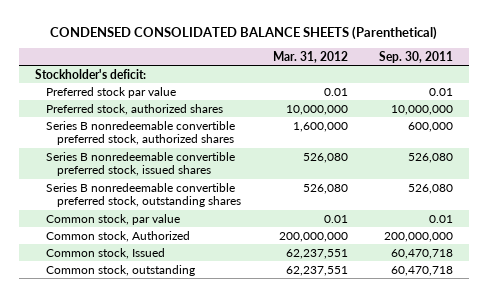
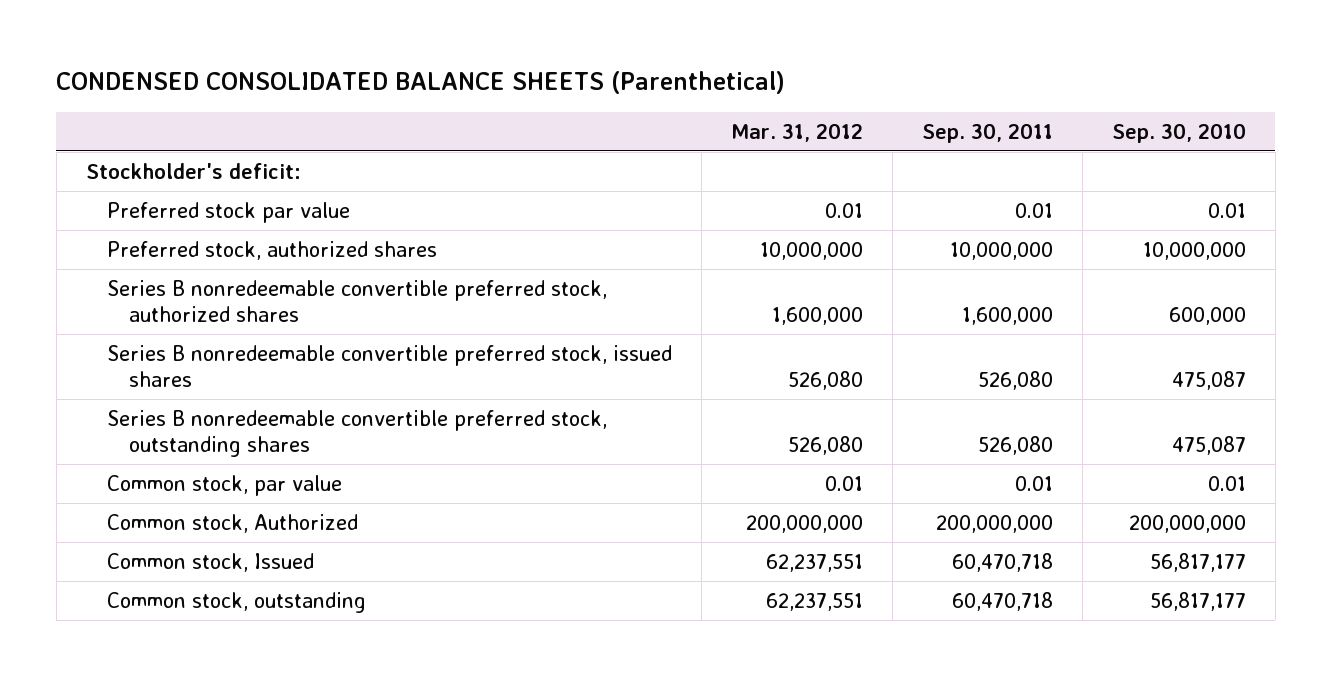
none -> [1111,122,1246,143] Sep. 30, 2010
[407,121,453,132] 600,000 -> [961,306,1053,325] 1,600,000

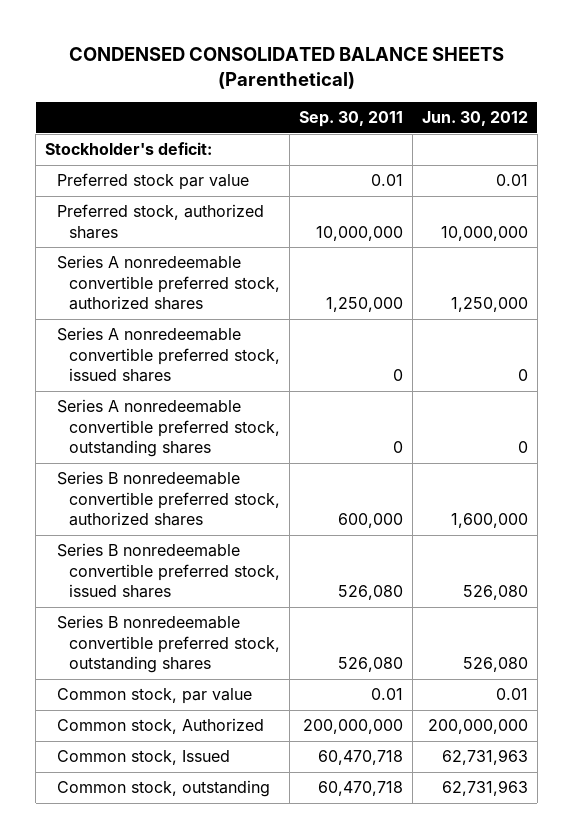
[731,122,864,142] Mar. 31, 2012 -> none
[1111,122,1246,143] Sep. 30, 2010 -> none
none -> [421,111,528,127] Jun. 30, 2012
none -> [57,255,281,310] Series A nonredeemable convertible preferred stock, authorized shares
none -> [57,327,281,382] Series A nonredeemable convertible preferred stock, issued shares
none -> [57,399,281,457] Series A nonredeemable convertible preferred stock, outstanding shares
[961,306,1053,325] 1,600,000 -> [338,512,404,528] 600,000

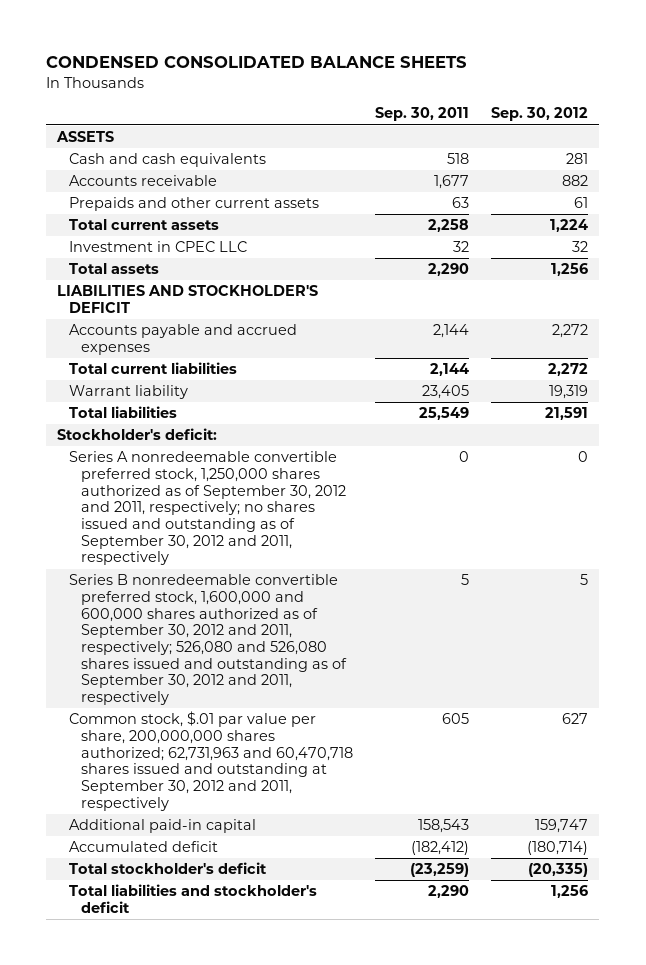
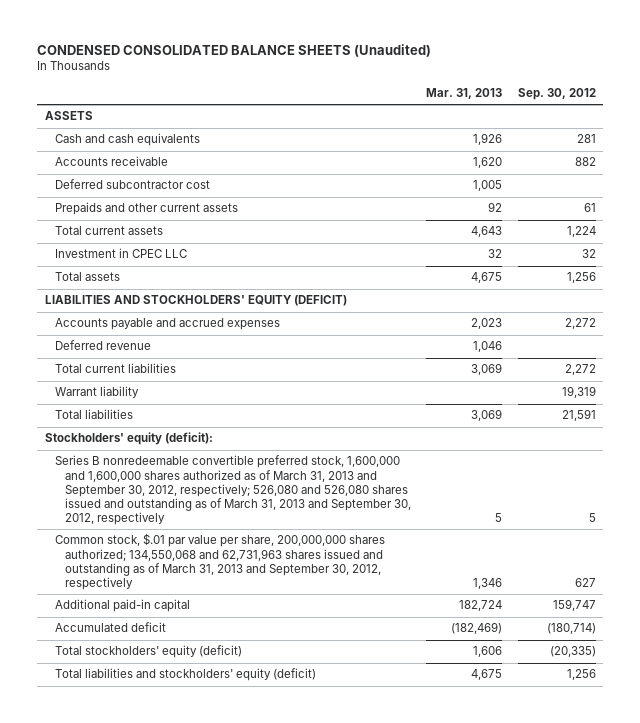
[46,56,468,69] CONDENSED CONSOLIDATED BALANCE SHEETS -> [37,43,432,57] CONDENSED CONSOLIDATED BALANCE SHEETS (Unaudited)
[374,107,469,122] Sep. 30, 2011 -> none
none -> [426,88,503,100] Mar. 31, 2013
none -> [54,179,210,190] Deferred subcontractor cost
[57,285,319,313] LIABILITIES AND STOCKHOLDER'S DEFICIT -> [44,295,347,307] LIABILITIES AND STOCKHOLDERS' EQUITY (DEFICIT)
none -> [54,340,151,351] Deferred revenue
[68,451,346,566] Series A nonredeemable convertible preferred stock, 1,250,000 shares authorized as of September 30, 2012 and 2011, respectively; no shares issued and outstanding as of September 30, 2012 and 2011, respectively -> none
[57,428,218,441] Stockholder's deficit: -> [44,432,213,446] Stockholders' equity (deficit):
[68,574,347,706] Series B nonredeemable convertible preferred stock, 1,600,000 and 600,000 shares authorized as of September 30, 2012 and 2011, respectively; 526,080 and 526,080 shares issued and outstanding as of September 30, 2012 and 2011, respectively -> [54,455,411,526] Series B nonredeemable convertible preferred stock, 1,600,000 and 1,600,000 shares authorized as of March 31, 2013 and September 30, 2012, respectively; 526,080 and 526,080 shares issued and outstanding as of March 31, 2013 and September 30, 2012, respectively
[68,711,353,811] Common stock, $.01 par value per share, 200,000,000 shares authorized; 62,731,963 and 60,470,718 shares issued and outstanding at September 30, 2012 and 2011, respectively -> [54,533,385,591] Common stock, $.01 par value per share, 200,000,000 shares authorized; 134,550,068 and 62,731,963 shares issued and outstanding as of March 31, 2013 and September 30, 2012, respectively
[68,862,267,875] Total stockholder's deficit -> [54,645,242,659] Total stockholders' equity (deficit)
[68,884,317,913] Total liabilities and stockholder's deficit -> [54,668,316,682] Total liabilities and stockholders' equity (deficit)

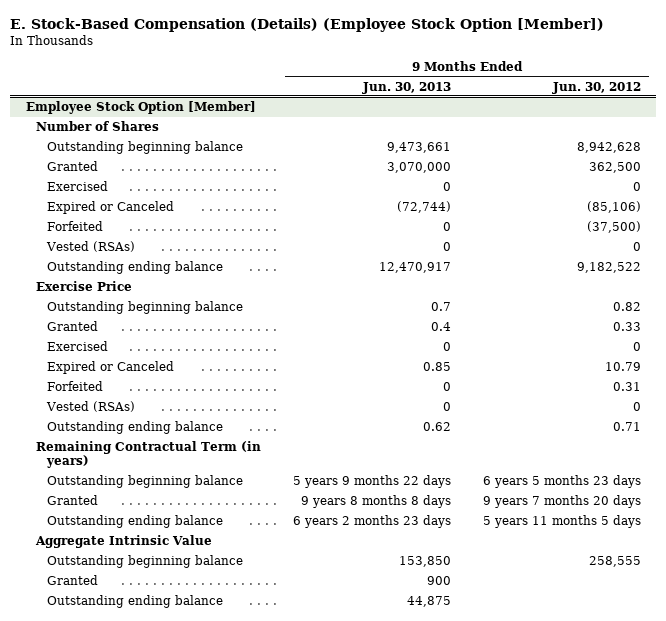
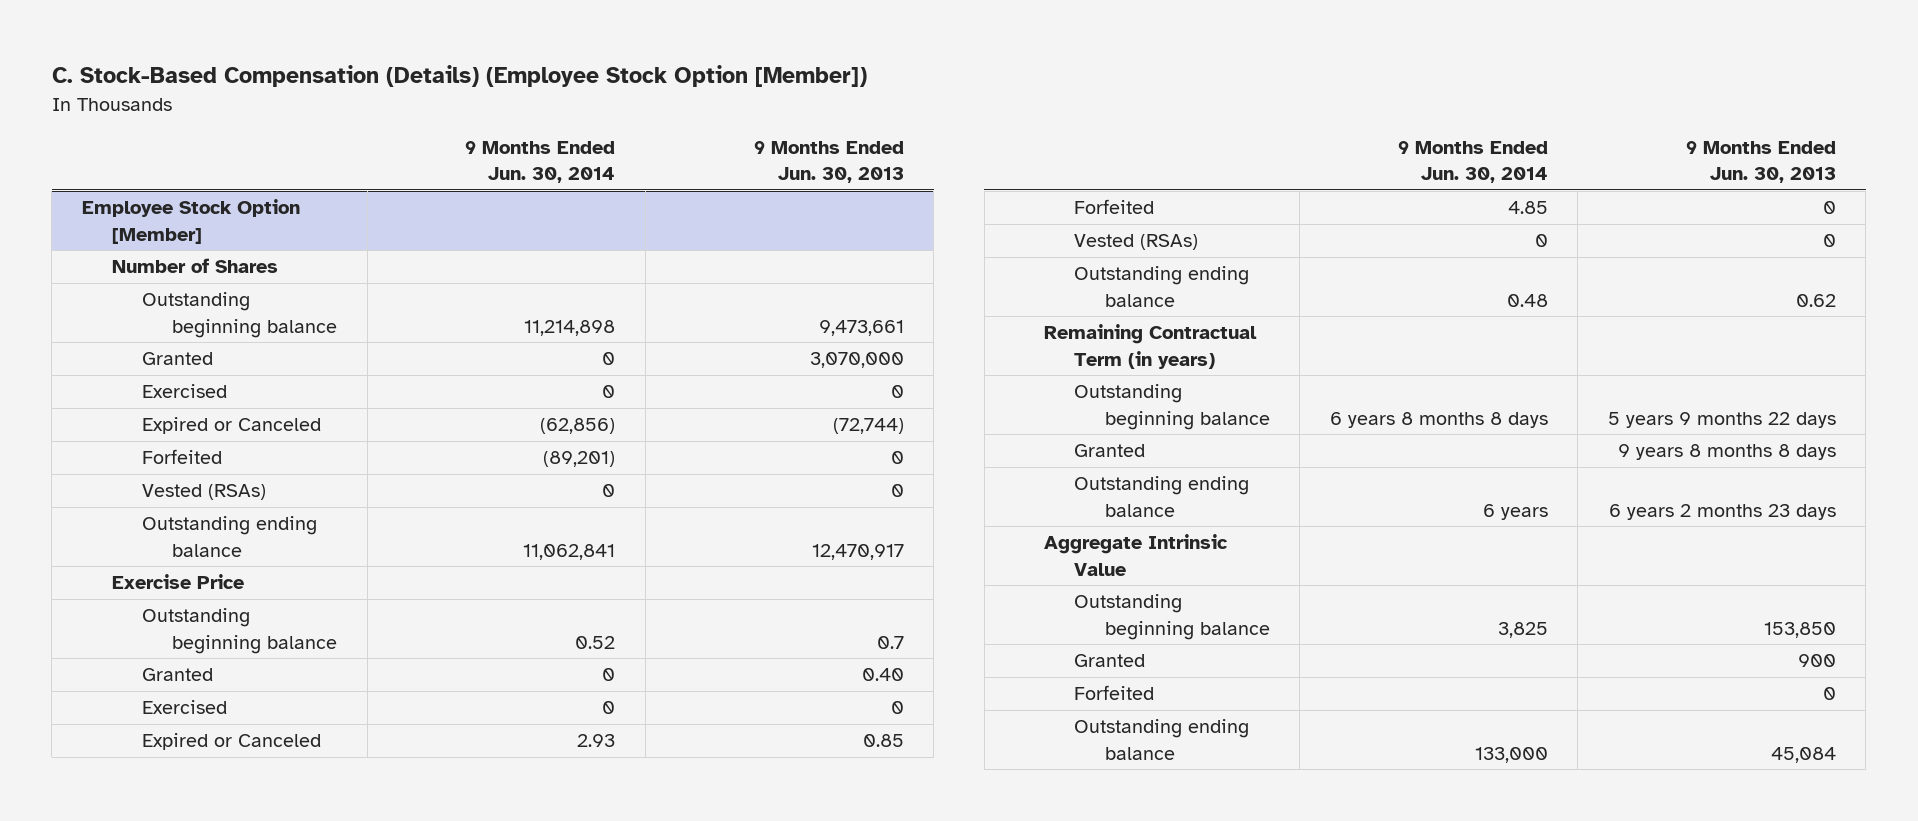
[9,17,604,32] E. Stock-Based Compensation (Details) (Employee Stock Option [Member]) -> [51,65,867,88] C. Stock-Based Compensation (Details) (Employee Stock Option [Member])
[551,81,641,94] Jun. 30, 2012 -> none
none -> [465,141,616,184] 9 Months Ended Jun. 30, 2014
[430,322,451,332] 0.4 -> [861,668,904,682] 0.40
none -> [1074,685,1155,701] Forfeited
[406,596,451,608] 44,875 -> [1770,746,1836,763] 45,084

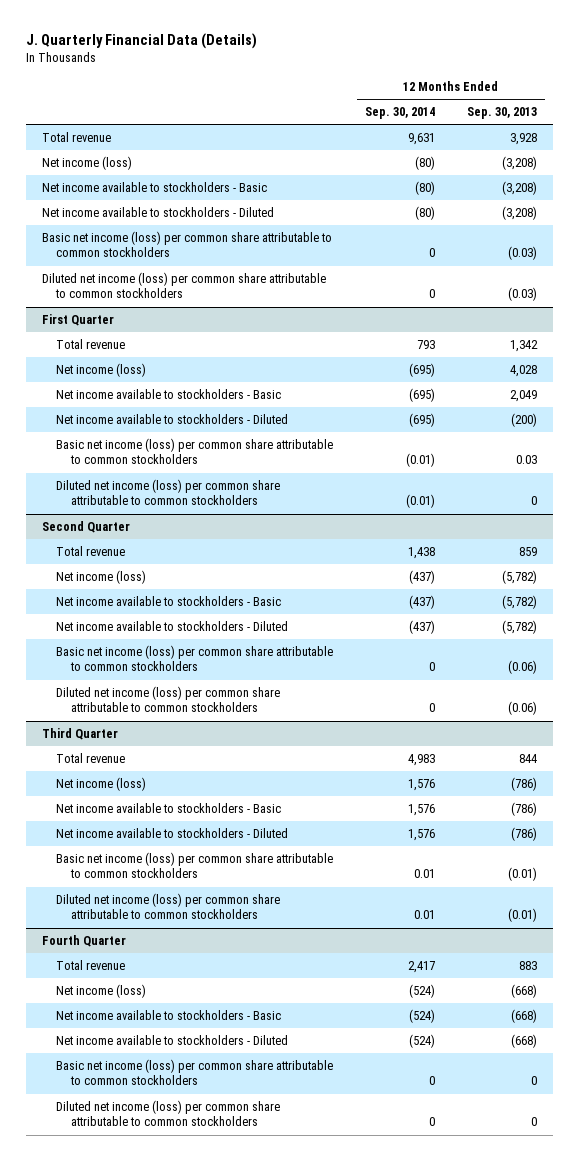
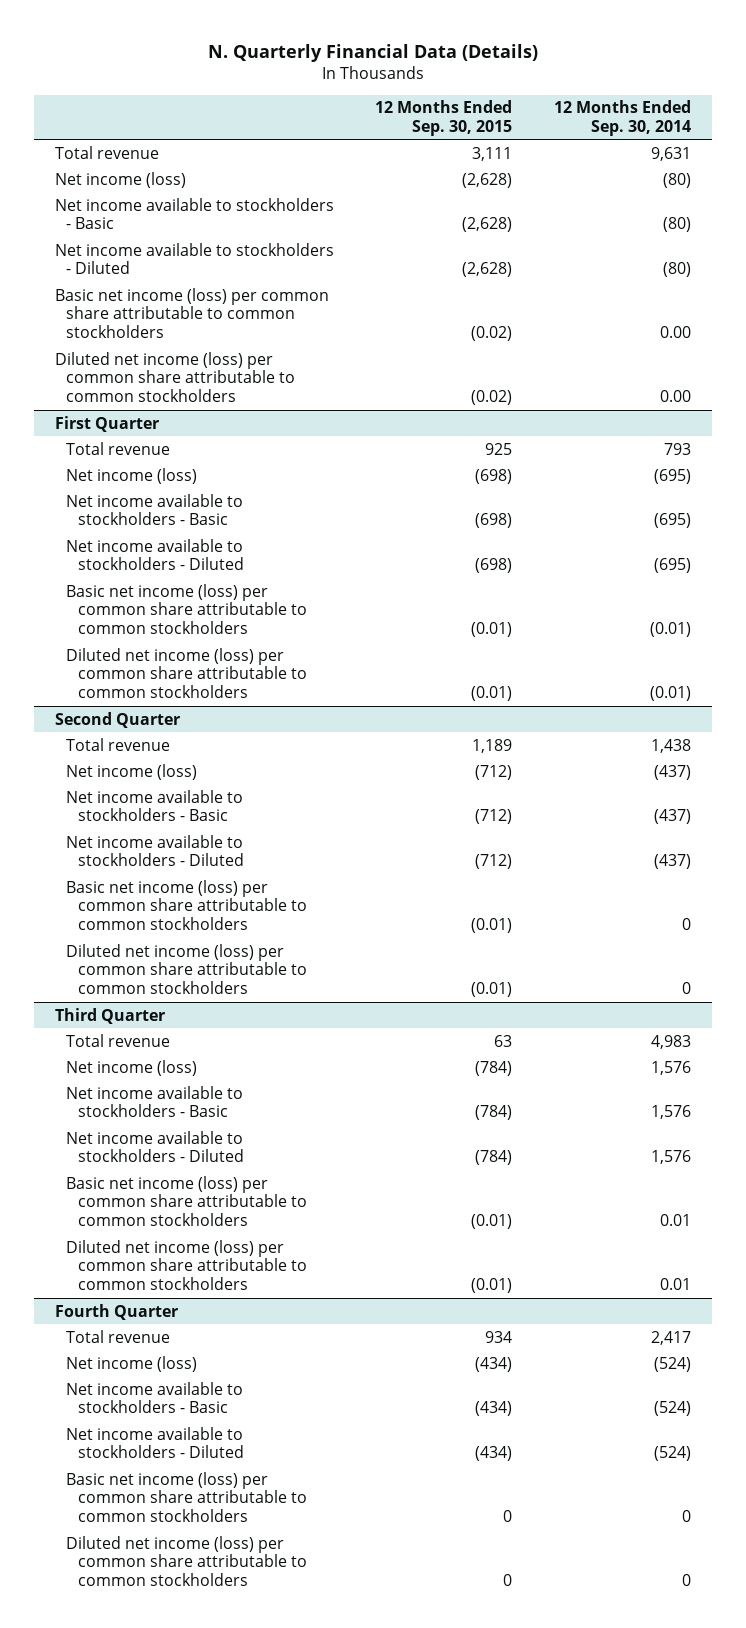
[25,32,257,49] J. Quarterly Financial Data (Details) -> [207,44,538,63] N. Quarterly Financial Data (Details)
[467,106,538,119] Sep. 30, 2013 -> none
none -> [375,100,513,136] 12 Months Ended Sep. 30, 2015
[429,248,436,258] 0 -> [659,326,691,339] 0.00
[429,289,436,299] 0 -> [659,390,691,403] 0.00

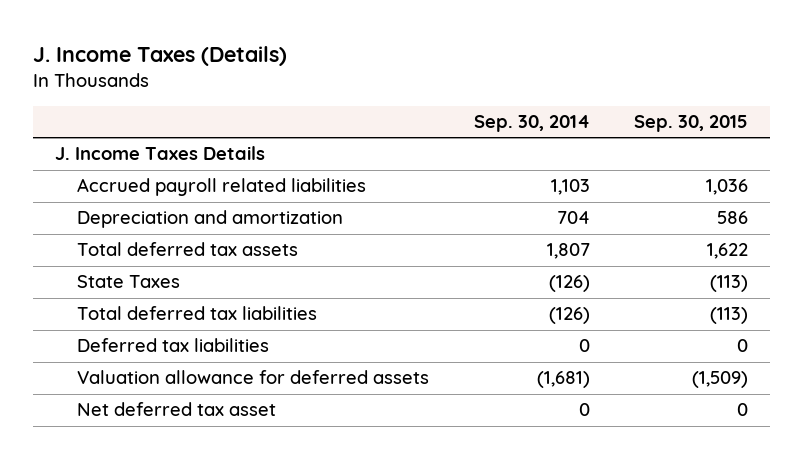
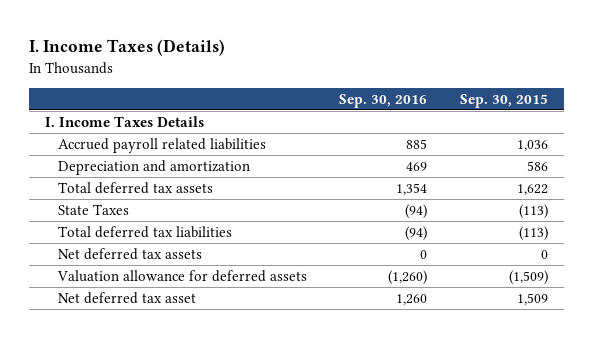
[32,45,287,66] J. Income Taxes (Details) -> [28,39,225,57] I. Income Taxes (Details)
[473,115,590,133] Sep. 30, 2014 -> none
none -> [339,93,428,108] Sep. 30, 2016
[54,146,265,161] J. Income Taxes Details -> [44,115,204,127] I. Income Taxes Details
[77,338,270,353] Deferred tax liabilities -> [57,247,202,260] Net deferred tax assets
[736,403,748,417] 0 -> [516,292,548,305] 1,509

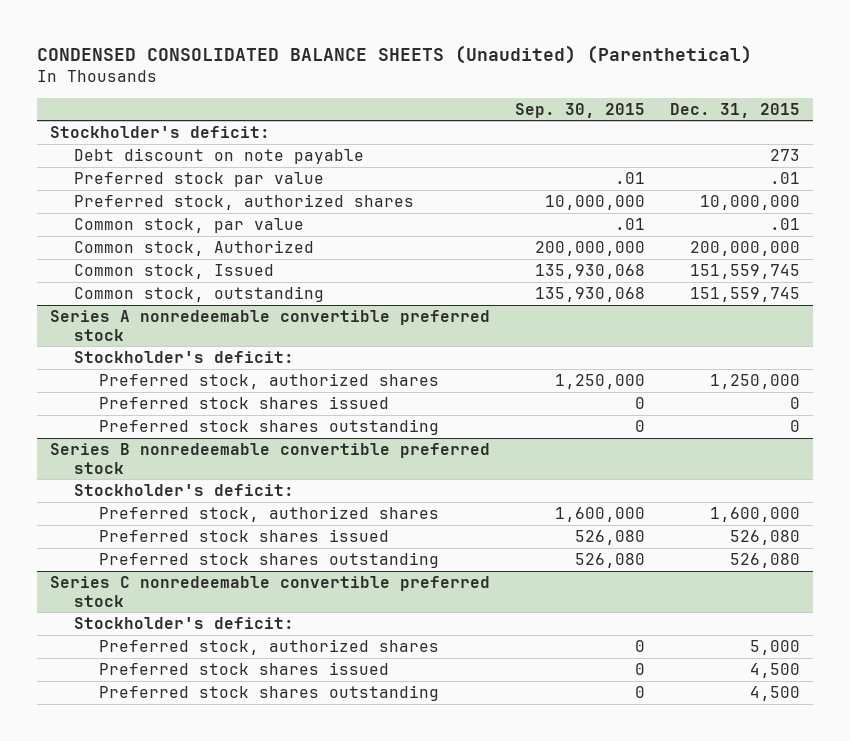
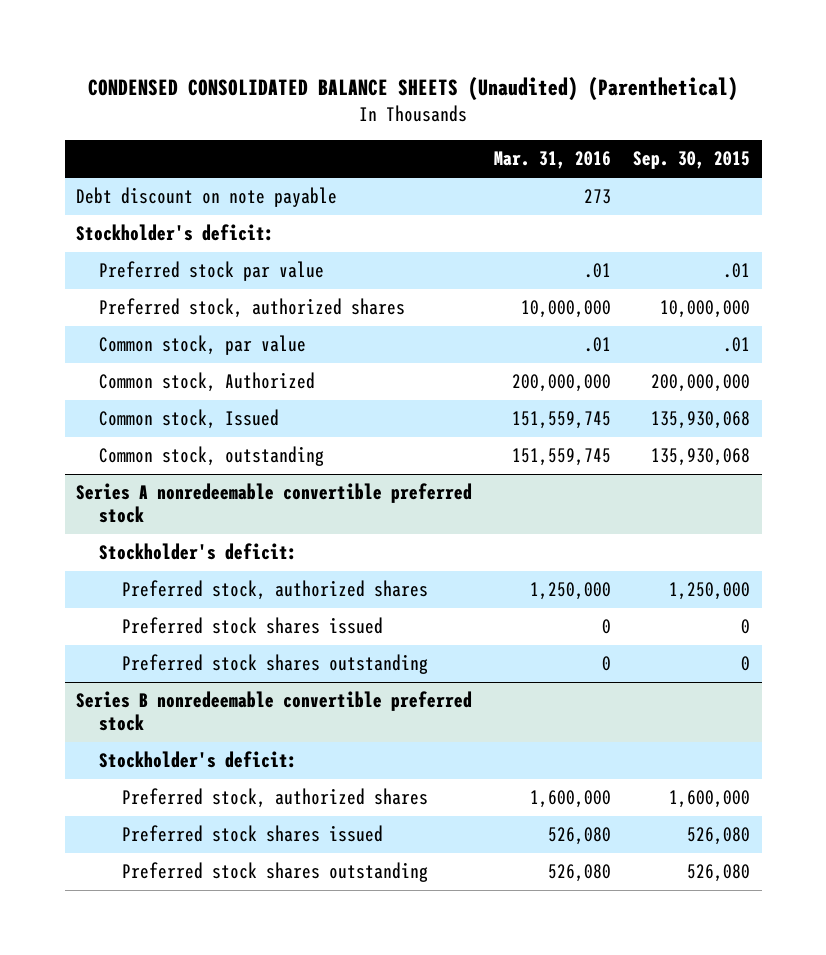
[670,102,801,118] Dec. 31, 2015 -> none
none -> [494,151,612,170] Mar. 31, 2016
[49,126,270,139] Stockholder's deficit: -> [75,224,274,242] Stockholder's deficit:
[49,576,490,607] Series C nonredeemable convertible preferred stock -> none
[74,617,295,630] Stockholder's deficit: -> none
[99,639,440,656] Preferred stock, authorized shares -> none
[99,662,390,676] Preferred stock shares issued -> none
[99,685,440,702] Preferred stock shares outstanding -> none

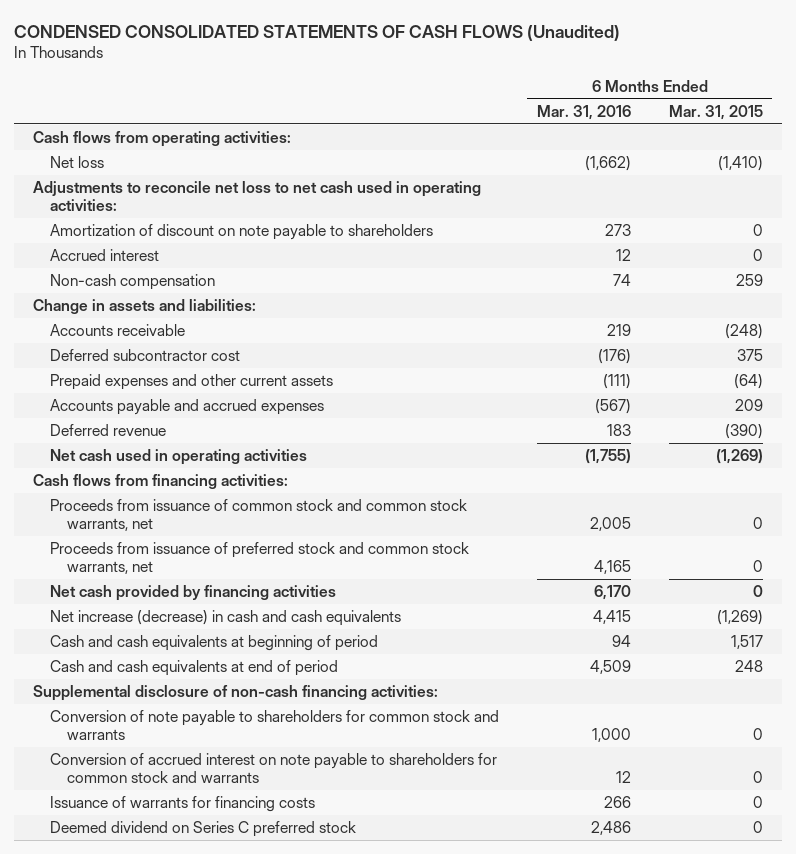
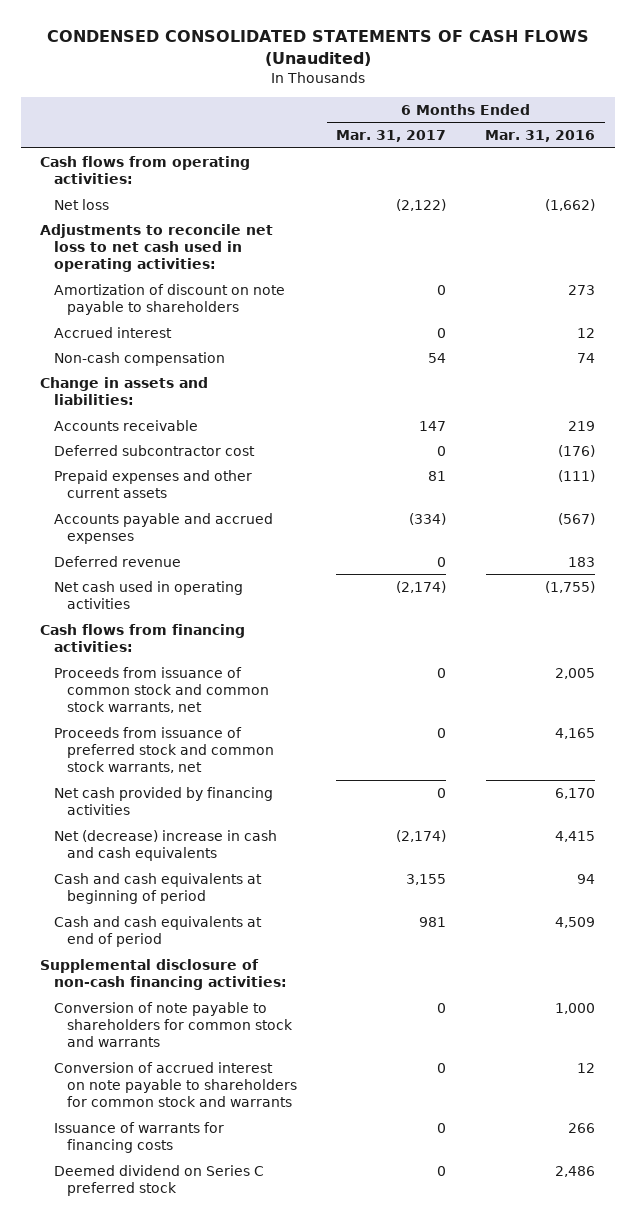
[668,104,763,120] Mar. 31, 2015 -> none
none -> [336,130,447,143] Mar. 31, 2017
[49,610,401,627] Net increase (decrease) in cash and cash equivalents -> [53,829,277,862] Net (decrease) increase in cash and cash equivalents

